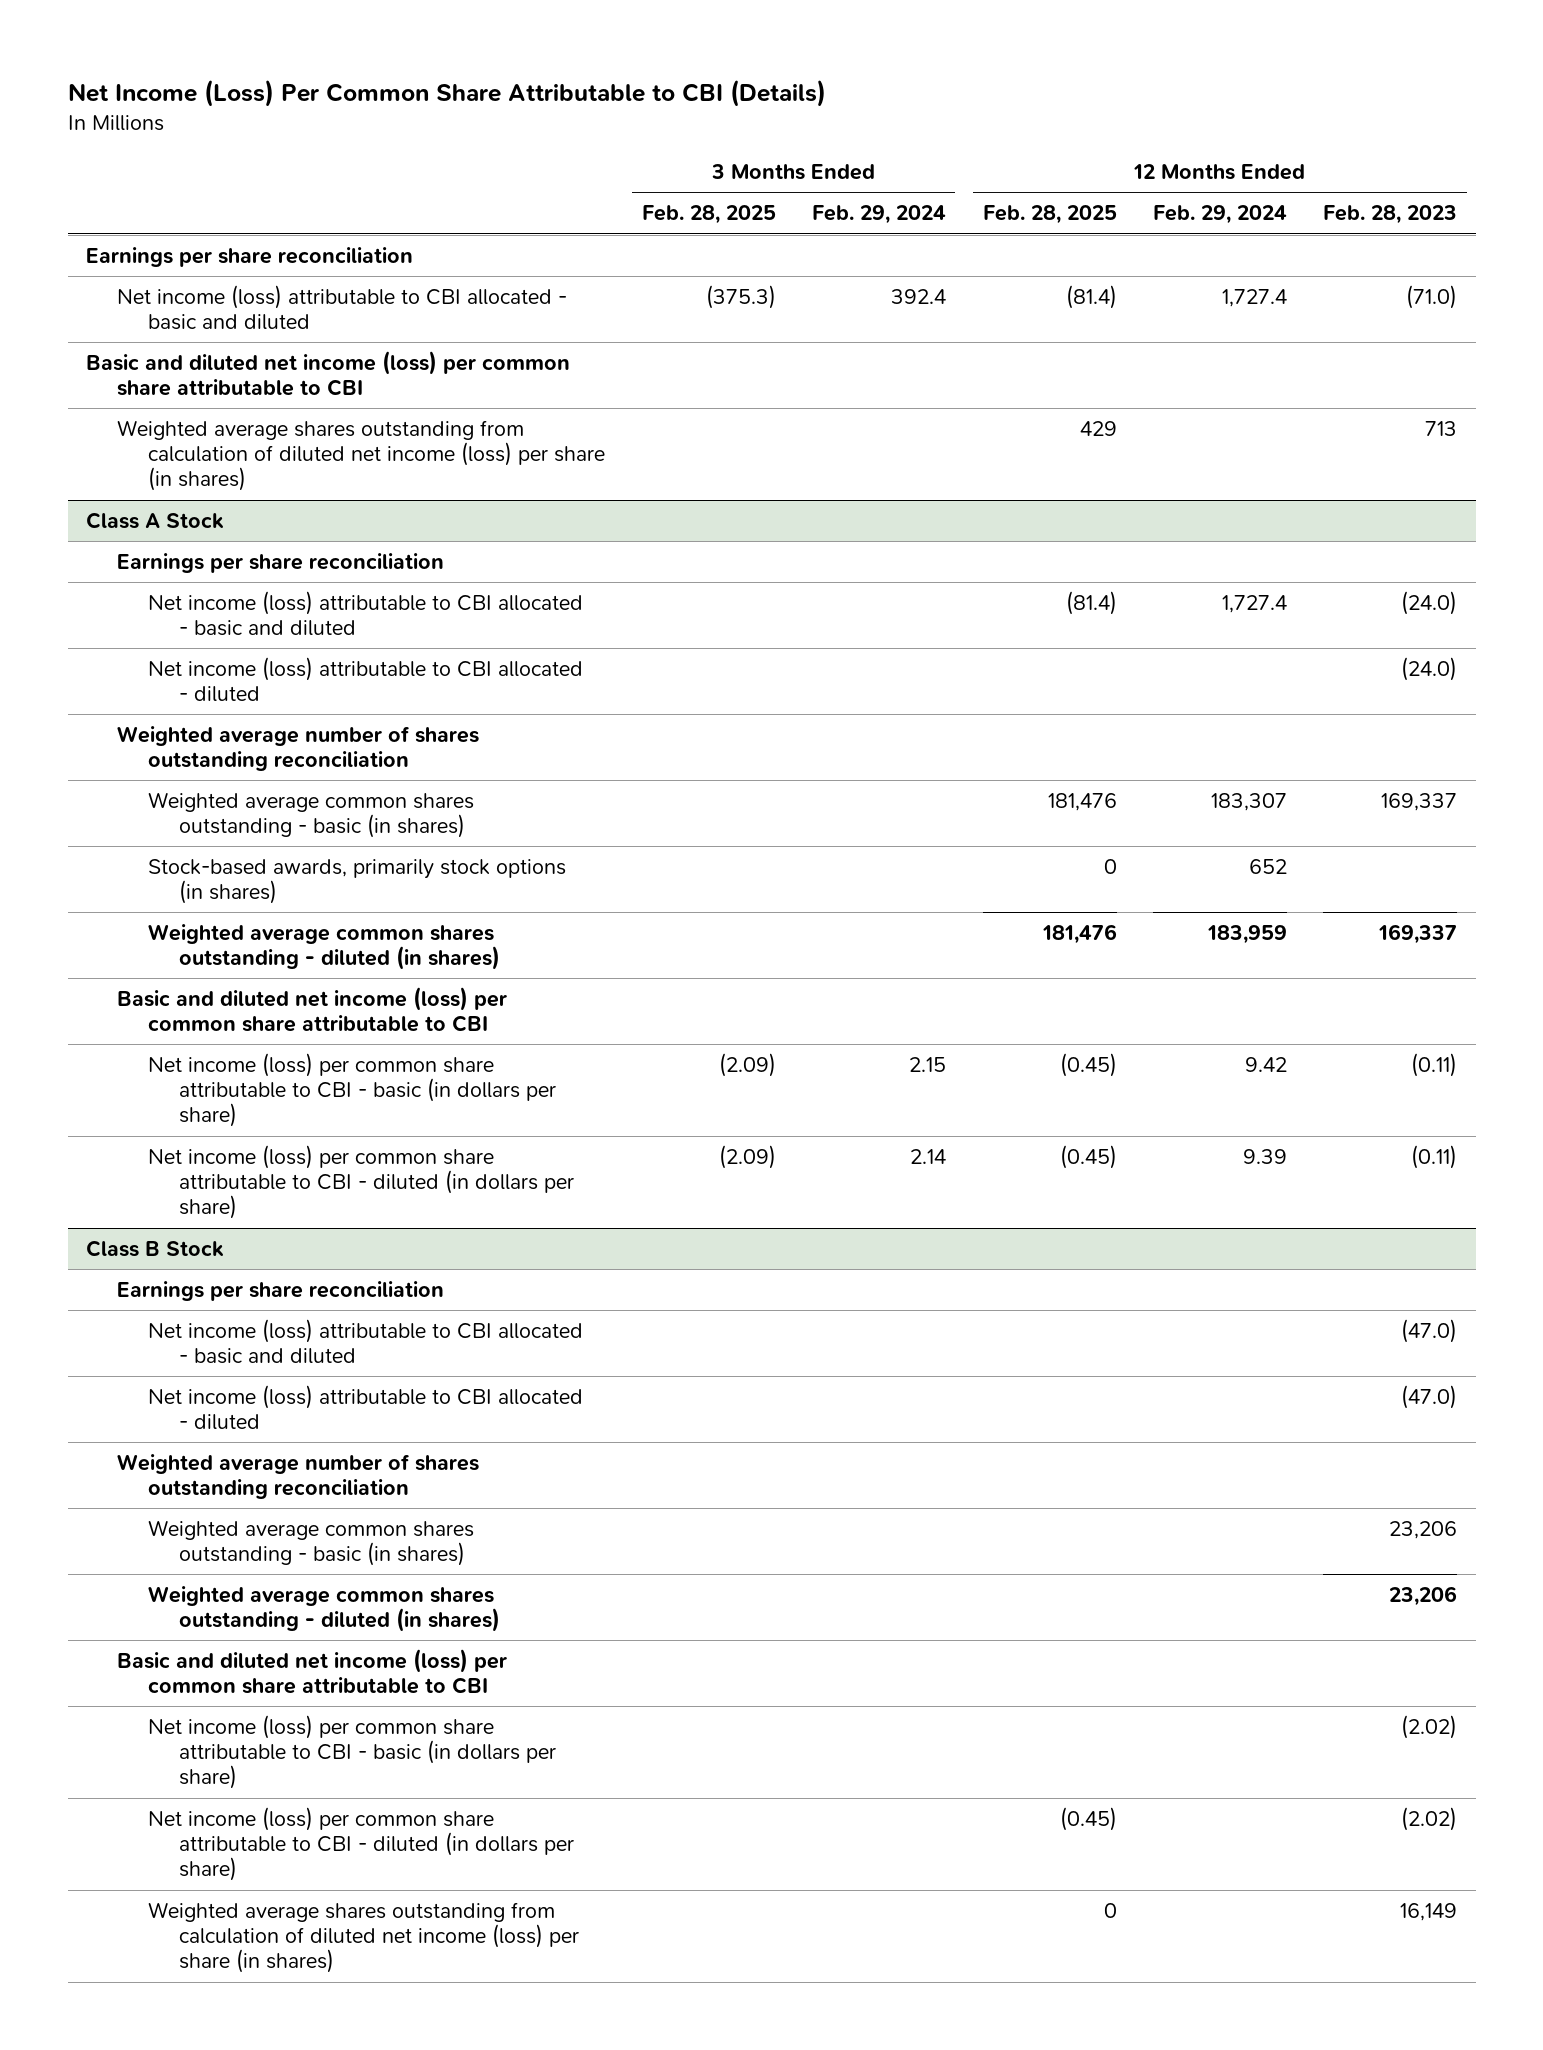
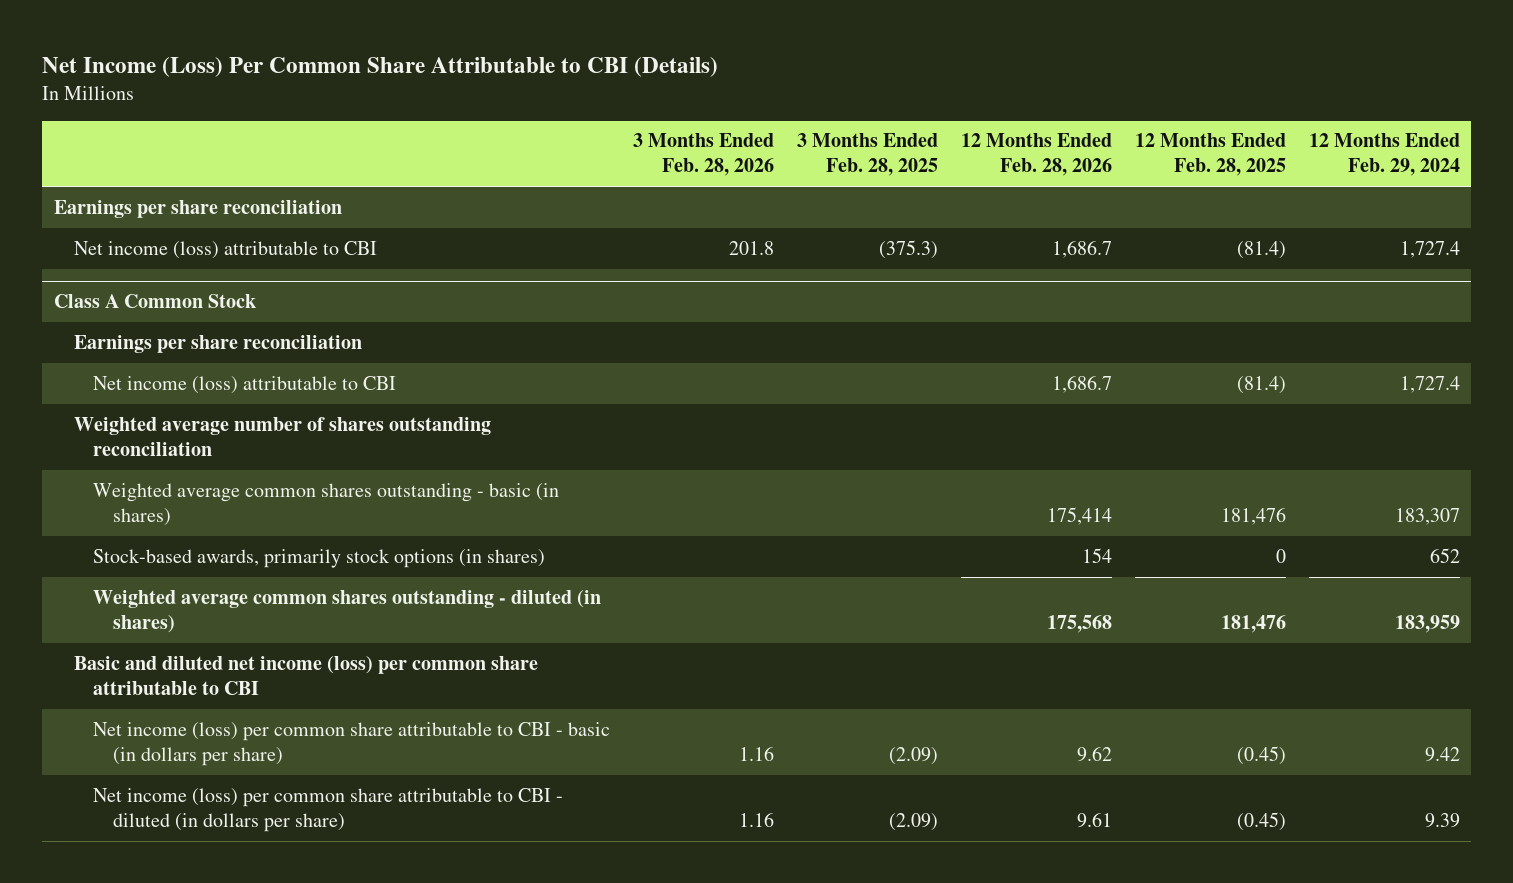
[812,205,947,225] Feb. 29, 2024 -> none
[1323,205,1458,225] Feb. 28, 2023 -> none
none -> [633,133,775,177] 3 Months Ended Feb. 28, 2026
none -> [960,133,1112,177] 12 Months Ended Feb. 28, 2026
[85,350,570,397] Basic and diluted net income (loss) per common share attributable to CBI -> none
[116,419,606,492] Weighted average shares outstanding from calculation of diluted net income (loss) per share (in shares) -> none
[116,284,567,331] Net income (loss) attributable to CBI allocated - basic and diluted -> [73,240,377,259] Net income (loss) attributable to CBI
[85,511,224,529] Class A Stock -> [53,294,256,309] Class A Common Stock
[148,656,584,703] Net income (loss) attributable to CBI allocated - diluted -> none
[148,590,584,637] Net income (loss) attributable to CBI allocated - basic and diluted -> [93,375,397,394] Net income (loss) attributable to CBI
[85,1239,224,1257] Class B Stock -> none
[116,1280,444,1301] Earnings per share reconciliation -> none
[148,1318,584,1365] Net income (loss) attributable to CBI allocated - basic and diluted -> none
[148,1384,584,1431] Net income (loss) attributable to CBI allocated - diluted -> none
[116,1453,479,1500] Weighted average number of shares outstanding reconciliation -> none
[148,1519,475,1567] Weighted average common shares outstanding - basic (in shares) -> none
[148,1585,501,1633] Weighted average common shares outstanding - diluted (in shares) -> none
[116,1648,507,1695] Basic and diluted net income (loss) per common share attributable to CBI -> none
[148,1714,557,1790] Net income (loss) per common share attributable to CBI - basic (in dollars per share) -> none
[148,1806,575,1882] Net income (loss) per common share attributable to CBI - diluted (in dollars per share) -> none
[148,1901,580,1974] Weighted average shares outstanding from calculation of diluted net income (loss) per share (in shares) -> none

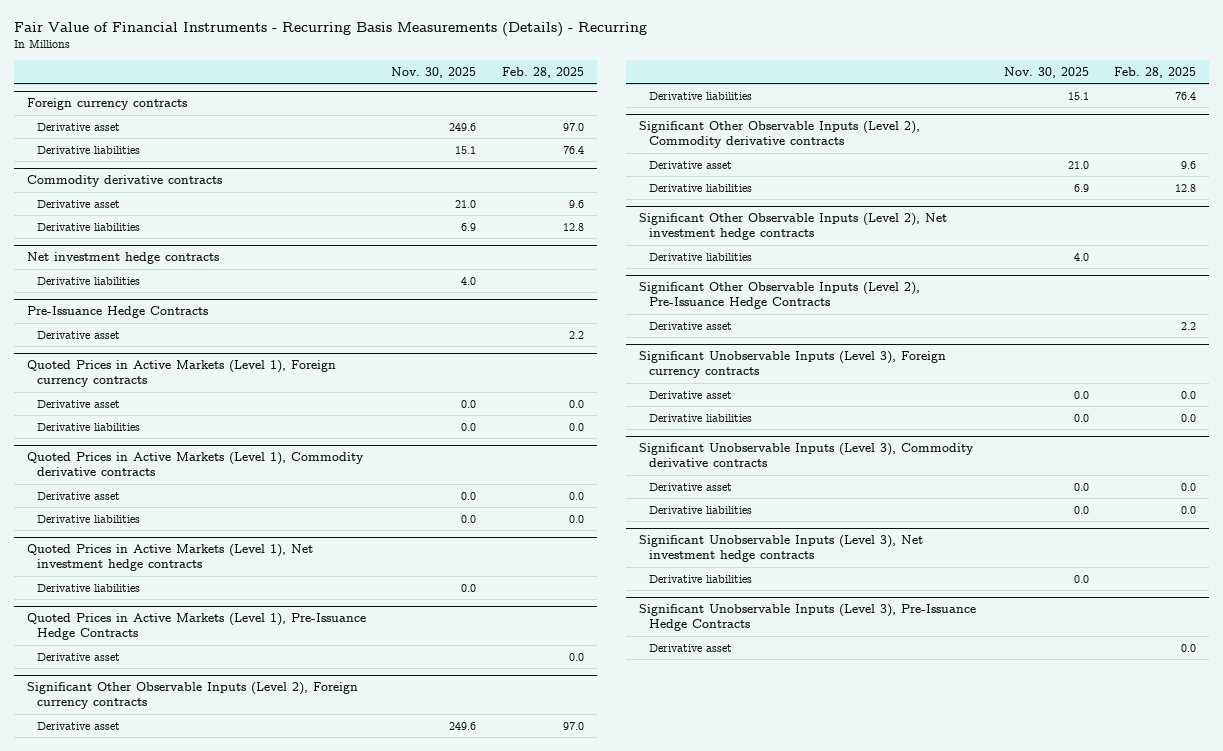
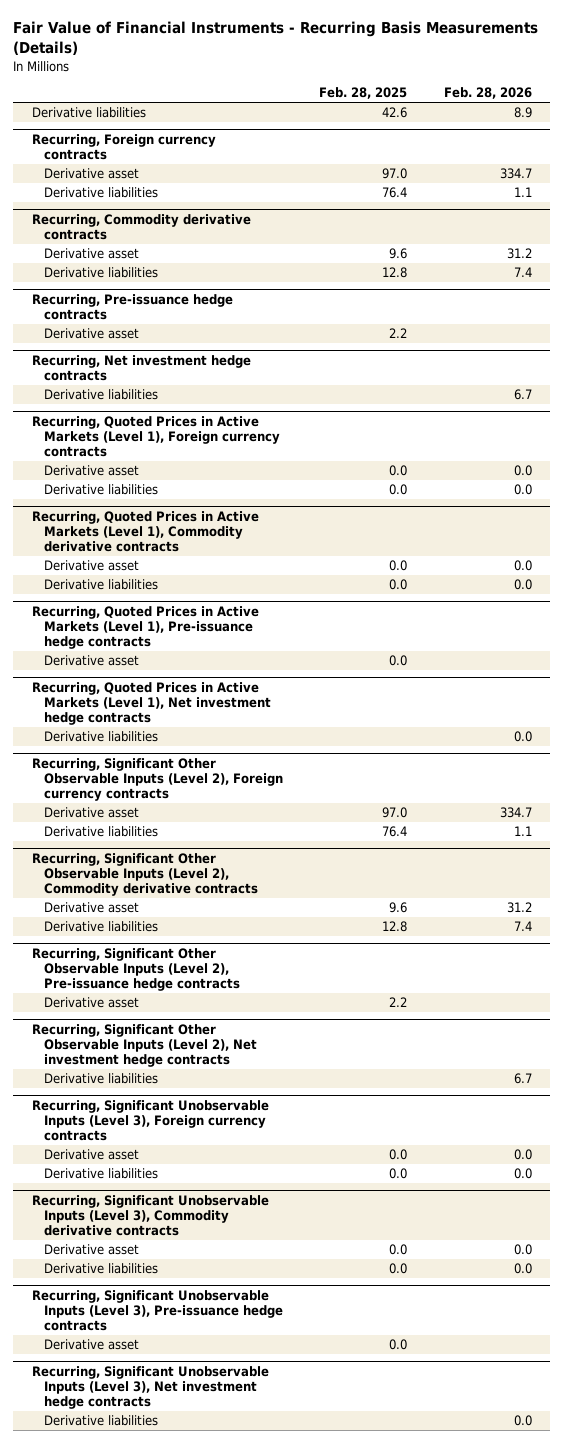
[14,22,648,38] Fair Value of Financial Instruments - Recurring Basis Measurements (Details) - Recurring -> [13,21,539,56] Fair Value of Financial Instruments - Recurring Basis Measurements (Details)
[391,66,477,78] Nov. 30, 2025 -> none
none -> [444,87,533,100] Feb. 28, 2026
none -> [31,107,146,119] Derivative liabilities
[26,98,187,111] Foreign currency contracts -> [31,133,216,161] Recurring, Foreign currency contracts
[26,175,222,188] Commodity derivative contracts -> [31,213,251,241] Recurring, Commodity derivative contracts
[26,252,219,265] Net investment hedge contracts -> none
[36,276,140,285] Derivative liabilities -> none
[26,306,208,319] Pre-Issuance Hedge Contracts -> [31,293,233,321] Recurring, Pre-issuance hedge contracts
none -> [31,354,251,382] Recurring, Net investment hedge contracts
none -> [43,389,158,401] Derivative liabilities
[26,360,336,388] Quoted Prices in Active Markets (Level 1), Foreign currency contracts -> [31,415,280,458] Recurring, Quoted Prices in Active Markets (Level 1), Foreign currency contracts
[26,452,364,477] Quoted Prices in Active Markets (Level 1), Commodity derivative contracts -> [31,510,259,553] Recurring, Quoted Prices in Active Markets (Level 1), Commodity derivative contracts
[26,544,313,572] Quoted Prices in Active Markets (Level 1), Net investment hedge contracts -> none
[36,583,140,592] Derivative liabilities -> none
[26,613,366,641] Quoted Prices in Active Markets (Level 1), Pre-Issuance Hedge Contracts -> [31,605,259,650] Recurring, Quoted Prices in Active Markets (Level 1), Pre-issuance hedge contracts
none -> [31,681,271,726] Recurring, Quoted Prices in Active Markets (Level 1), Net investment hedge contracts
none -> [43,731,158,743] Derivative liabilities
[26,682,358,710] Significant Other Observable Inputs (Level 2), Foreign currency contracts -> [31,757,283,802] Recurring, Significant Other Observable Inputs (Level 2), Foreign currency contracts
[639,121,921,149] Significant Other Observable Inputs (Level 2), Commodity derivative contracts -> [31,852,258,897] Recurring, Significant Other Observable Inputs (Level 2), Commodity derivative contracts
[639,213,948,241] Significant Other Observable Inputs (Level 2), Net investment hedge contracts -> none
[649,252,753,261] Derivative liabilities -> none
[639,282,921,310] Significant Other Observable Inputs (Level 2), Pre-Issuance Hedge Contracts -> [31,947,240,992] Recurring, Significant Other Observable Inputs (Level 2), Pre-issuance hedge contracts
none -> [31,1023,257,1068] Recurring, Significant Other Observable Inputs (Level 2), Net investment hedge contracts
none -> [43,1073,158,1085] Derivative liabilities
[639,351,947,379] Significant Unobservable Inputs (Level 3), Foreign currency contracts -> [31,1099,269,1142] Recurring, Significant Unobservable Inputs (Level 3), Foreign currency contracts
[639,443,975,468] Significant Unobservable Inputs (Level 3), Commodity derivative contracts -> [31,1194,269,1237] Recurring, Significant Unobservable Inputs (Level 3), Commodity derivative contracts
[639,535,924,563] Significant Unobservable Inputs (Level 3), Net investment hedge contracts -> none
[649,574,753,583] Derivative liabilities -> none
[639,604,977,632] Significant Unobservable Inputs (Level 3), Pre-Issuance Hedge Contracts -> [31,1289,283,1332] Recurring, Significant Unobservable Inputs (Level 3), Pre-issuance hedge contracts
none -> [31,1365,269,1410] Recurring, Significant Unobservable Inputs (Level 3), Net investment hedge contracts
none -> [43,1415,158,1427] Derivative liabilities

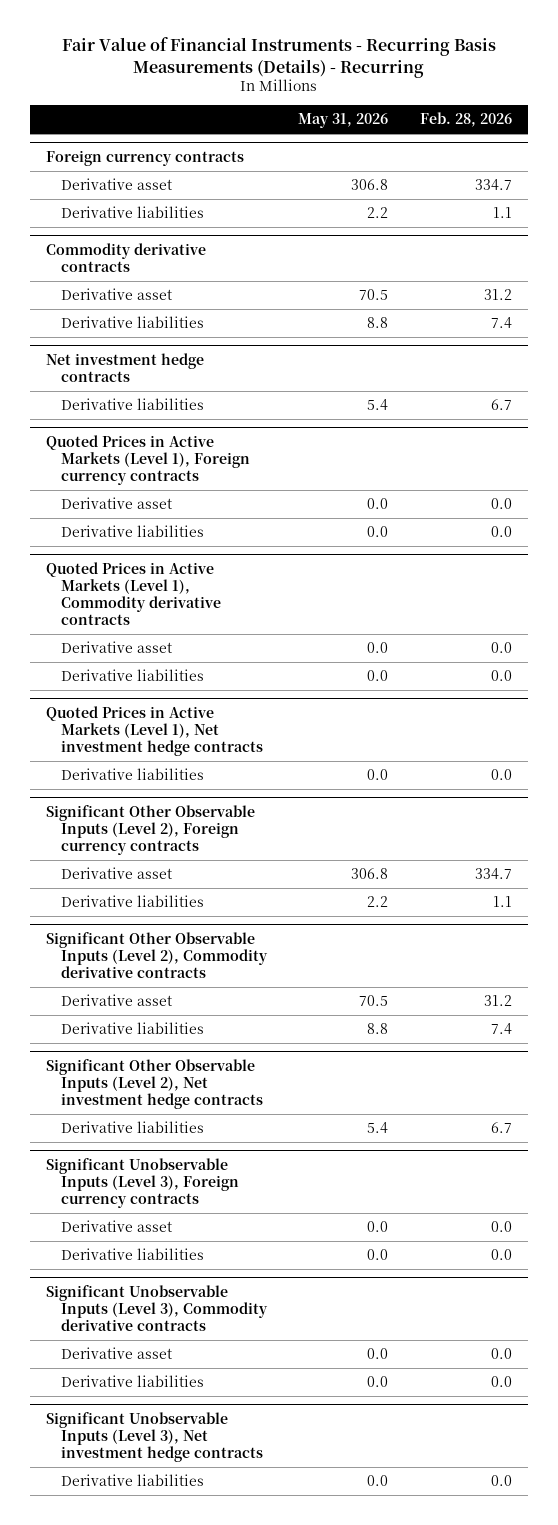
[13,21,539,56] Fair Value of Financial Instruments - Recurring Basis Measurements (Details) -> [61,37,496,78] Fair Value of Financial Instruments - Recurring Basis Measurements (Details) - Recurring
[319,87,408,100] Feb. 28, 2025 -> none
none -> [298,113,389,129] May 31, 2026
[31,107,146,119] Derivative liabilities -> none
[31,133,216,161] Recurring, Foreign currency contracts -> [45,149,244,166] Foreign currency contracts
[31,213,251,241] Recurring, Commodity derivative contracts -> [45,242,206,272] Commodity derivative contracts
[31,293,233,321] Recurring, Pre-issuance hedge contracts -> none
[43,328,139,340] Derivative asset -> none
[31,354,251,382] Recurring, Net investment hedge contracts -> [45,352,204,382] Net investment hedge contracts
[31,415,280,458] Recurring, Quoted Prices in Active Markets (Level 1), Foreign currency contracts -> [45,434,250,485] Quoted Prices in Active Markets (Level 1), Foreign currency contracts
[31,510,259,553] Recurring, Quoted Prices in Active Markets (Level 1), Commodity derivative contracts -> [45,561,221,626] Quoted Prices in Active Markets (Level 1), Commodity derivative contracts
[31,605,259,650] Recurring, Quoted Prices in Active Markets (Level 1), Pre-issuance hedge contracts -> none
[43,655,139,667] Derivative asset -> none
[31,681,271,726] Recurring, Quoted Prices in Active Markets (Level 1), Net investment hedge contracts -> [45,705,263,756] Quoted Prices in Active Markets (Level 1), Net investment hedge contracts
[31,757,283,802] Recurring, Significant Other Observable Inputs (Level 2), Foreign currency contracts -> [45,804,255,855] Significant Other Observable Inputs (Level 2), Foreign currency contracts
[31,852,258,897] Recurring, Significant Other Observable Inputs (Level 2), Commodity derivative contracts -> [45,931,268,978] Significant Other Observable Inputs (Level 2), Commodity derivative contracts
[31,947,240,992] Recurring, Significant Other Observable Inputs (Level 2), Pre-issuance hedge contracts -> none
[43,997,139,1009] Derivative asset -> none
[31,1023,257,1068] Recurring, Significant Other Observable Inputs (Level 2), Net investment hedge contracts -> [45,1058,263,1109] Significant Other Observable Inputs (Level 2), Net investment hedge contracts
[31,1099,269,1142] Recurring, Significant Unobservable Inputs (Level 3), Foreign currency contracts -> [45,1157,239,1208] Significant Unobservable Inputs (Level 3), Foreign currency contracts
[31,1194,269,1237] Recurring, Significant Unobservable Inputs (Level 3), Commodity derivative contracts -> [45,1284,268,1331] Significant Unobservable Inputs (Level 3), Commodity derivative contracts
[31,1289,283,1332] Recurring, Significant Unobservable Inputs (Level 3), Pre-issuance hedge contracts -> none
[43,1339,139,1351] Derivative asset -> none
[31,1365,269,1410] Recurring, Significant Unobservable Inputs (Level 3), Net investment hedge contracts -> [45,1411,263,1462] Significant Unobservable Inputs (Level 3), Net investment hedge contracts

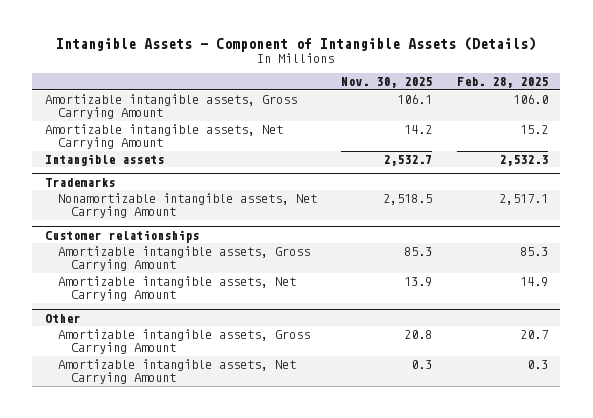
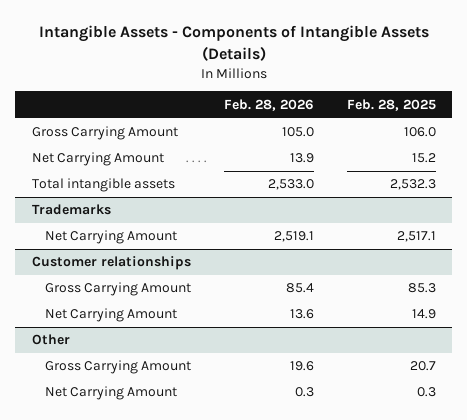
[56,36,537,52] Intangible Assets - Component of Intangible Assets (Details) -> [38,25,429,61] Intangible Assets - Components of Intangible Assets (Details)
[341,77,433,89] Nov. 30, 2025 -> none
none -> [223,98,314,111] Feb. 28, 2026
[44,93,297,120] Amortizable intangible assets, Gross Carrying Amount -> [31,126,178,141] Gross Carrying Amount
[44,123,283,150] Amortizable intangible assets, Net Carrying Amount -> [31,152,164,167] Net Carrying Amount
[44,153,164,166] Intangible assets -> [31,178,175,193] Total intangible assets
[57,192,317,219] Nonamortizable intangible assets, Net Carrying Amount -> [44,230,177,245] Net Carrying Amount
[57,245,310,272] Amortizable intangible assets, Gross Carrying Amount -> [44,282,191,297] Gross Carrying Amount
[57,275,296,302] Amortizable intangible assets, Net Carrying Amount -> [44,308,177,323] Net Carrying Amount
[57,328,310,355] Amortizable intangible assets, Gross Carrying Amount -> [44,360,191,375] Gross Carrying Amount
[57,358,296,385] Amortizable intangible assets, Net Carrying Amount -> [44,386,177,401] Net Carrying Amount

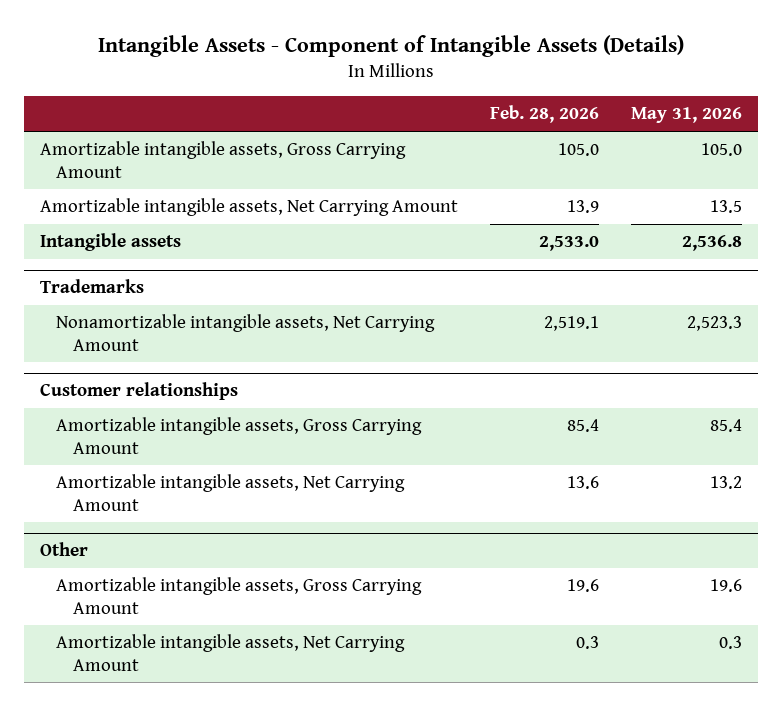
[38,25,429,61] Intangible Assets - Components of Intangible Assets (Details) -> [98,35,685,58] Intangible Assets - Component of Intangible Assets (Details)
[346,98,436,111] Feb. 28, 2025 -> none
none -> [631,107,743,124] May 31, 2026
[31,126,178,141] Gross Carrying Amount -> [39,141,406,178] Amortizable intangible assets, Gross Carrying Amount
[31,152,164,167] Net Carrying Amount -> [39,198,458,217] Amortizable intangible assets, Net Carrying Amount
[31,178,175,193] Total intangible assets -> [39,233,181,252] Intangible assets
[44,230,177,245] Net Carrying Amount -> [56,314,436,351] Nonamortizable intangible assets, Net Carrying Amount
[44,282,191,297] Gross Carrying Amount -> [56,417,423,454] Amortizable intangible assets, Gross Carrying Amount
[44,308,177,323] Net Carrying Amount -> [56,474,406,511] Amortizable intangible assets, Net Carrying Amount
[44,360,191,375] Gross Carrying Amount -> [56,577,423,614] Amortizable intangible assets, Gross Carrying Amount
[44,386,177,401] Net Carrying Amount -> [56,634,406,671] Amortizable intangible assets, Net Carrying Amount

